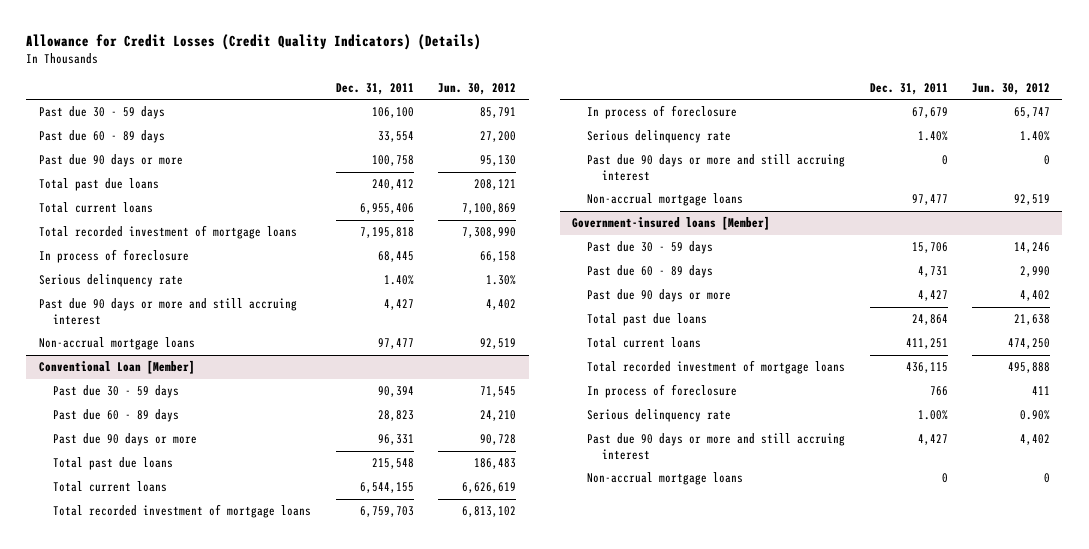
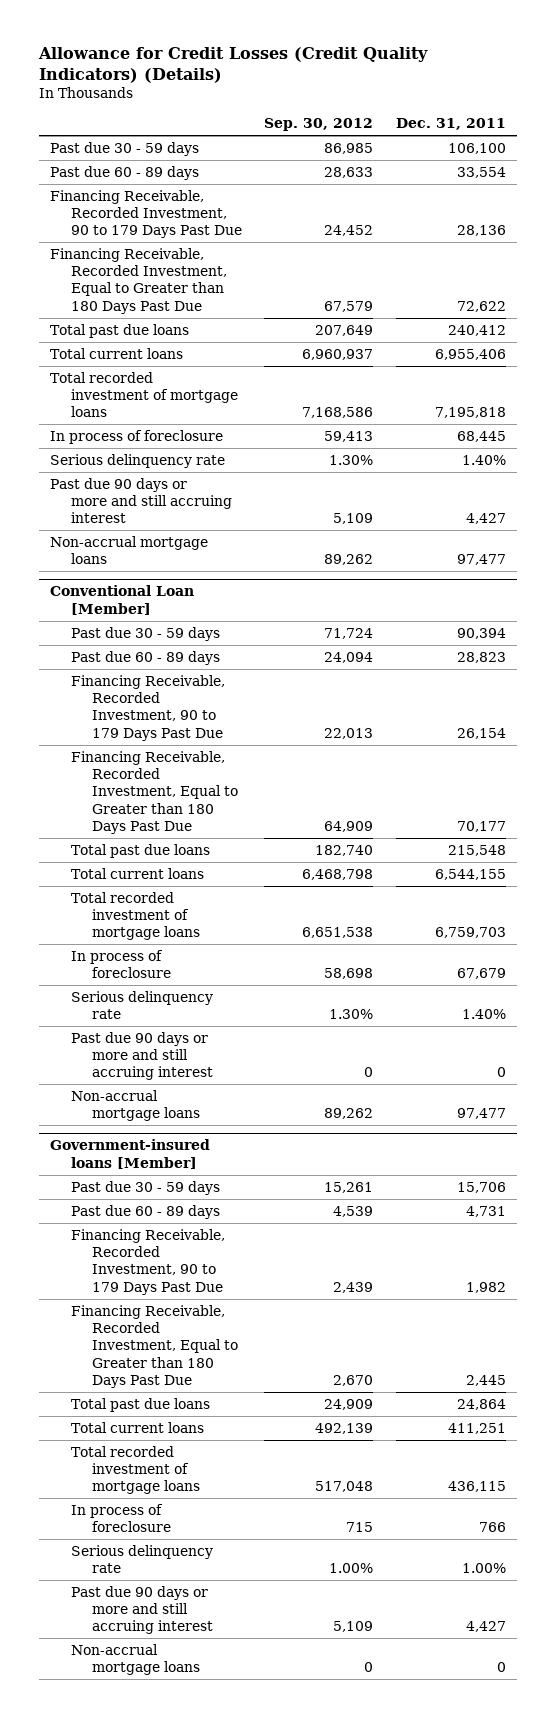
[438,83,517,96] Jun. 30, 2012 -> none
none -> [264,118,374,132] Sep. 30, 2012
[38,154,183,168] Past due 90 days or more -> none
none -> [49,189,242,239] Financing Receivable, Recorded Investment, 90 to 179 Days Past Due
none -> [49,247,227,314] Financing Receivable, Recorded Investment, Equal to Greater than 180 Days Past Due
[53,433,198,447] Past due 90 days or more -> none
none -> [70,674,225,741] Financing Receivable, Recorded Investment, 90 to 179 Days Past Due
none -> [70,750,238,835] Financing Receivable, Recorded Investment, Equal to Greater than 180 Days Past Due
[587,289,732,303] Past due 90 days or more -> none
none -> [70,1228,225,1295] Financing Receivable, Recorded Investment, 90 to 179 Days Past Due
none -> [70,1304,238,1389] Financing Receivable, Recorded Investment, Equal to Greater than 180 Days Past Due

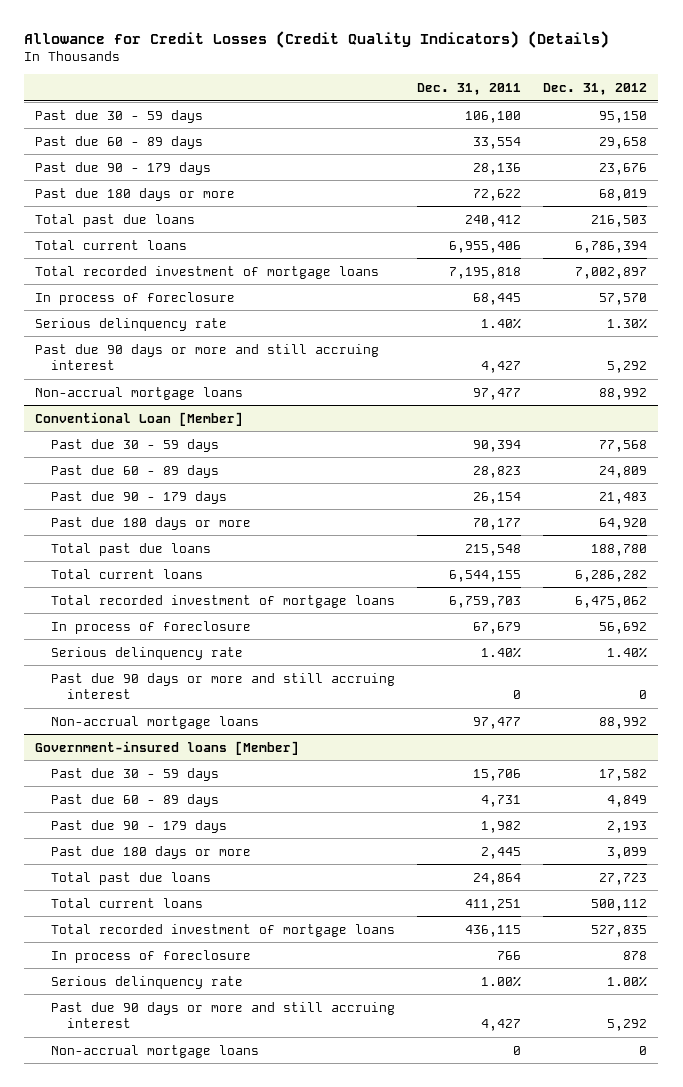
[264,118,374,132] Sep. 30, 2012 -> none
none -> [543,82,648,95] Dec. 31, 2012
[49,189,242,239] Financing Receivable, Recorded Investment, 90 to 179 Days Past Due -> [35,161,212,175] Past due 90 - 179 days
[49,247,227,314] Financing Receivable, Recorded Investment, Equal to Greater than 180 Days Past Due -> [35,187,236,201] Past due 180 days or more
[70,674,225,741] Financing Receivable, Recorded Investment, 90 to 179 Days Past Due -> [51,490,228,504] Past due 90 - 179 days
[70,750,238,835] Financing Receivable, Recorded Investment, Equal to Greater than 180 Days Past Due -> [51,516,252,530] Past due 180 days or more
[70,1228,225,1295] Financing Receivable, Recorded Investment, 90 to 179 Days Past Due -> [51,819,228,833] Past due 90 - 179 days
[70,1304,238,1389] Financing Receivable, Recorded Investment, Equal to Greater than 180 Days Past Due -> [51,845,252,859] Past due 180 days or more

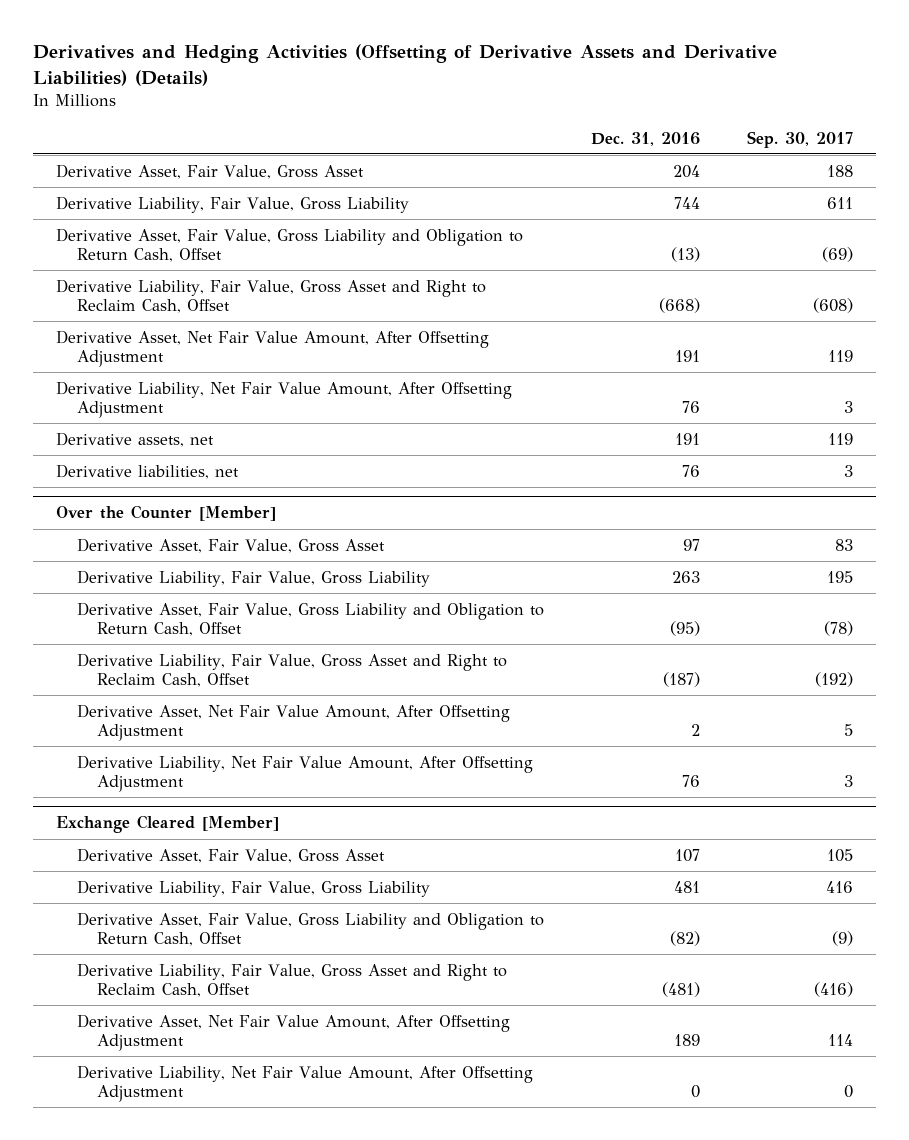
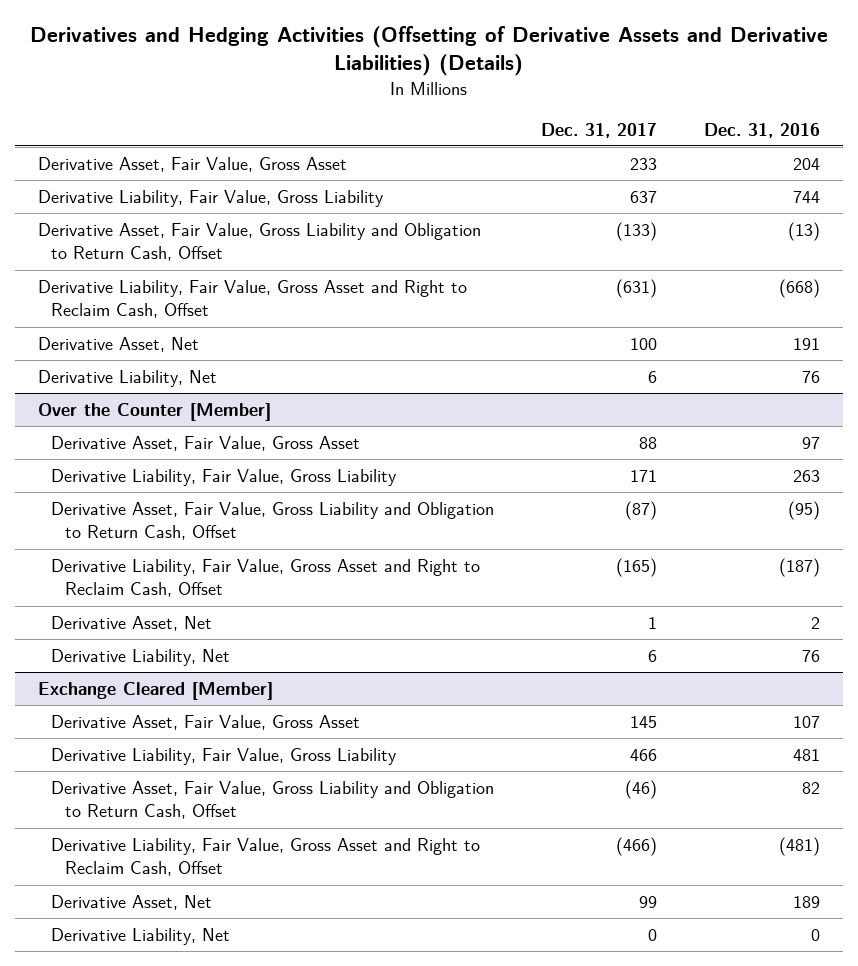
[746,130,853,148] Sep. 30, 2017 -> none
none -> [541,122,658,138] Dec. 31, 2017
[56,329,490,368] Derivative Asset, Net Fair Value Amount, After Offsetting Adjustment -> none
[56,380,513,419] Derivative Liability, Net Fair Value Amount, After Offsetting Adjustment -> none
[56,431,215,447] Derivative assets, net -> [37,336,199,352] Derivative Asset, Net
[56,463,240,479] Derivative liabilities, net -> [37,369,217,387] Derivative Liability, Net
[76,703,510,742] Derivative Asset, Net Fair Value Amount, After Offsetting Adjustment -> none
[76,754,533,793] Derivative Liability, Net Fair Value Amount, After Offsetting Adjustment -> none
none -> [51,615,213,631] Derivative Asset, Net
none -> [51,648,231,666] Derivative Liability, Net
[669,931,700,947] (82) -> [801,781,820,794] 82
[76,1064,533,1103] Derivative Liability, Net Fair Value Amount, After Offsetting Adjustment -> none
[76,1013,510,1052] Derivative Asset, Net Fair Value Amount, After Offsetting Adjustment -> [51,894,213,910] Derivative Asset, Net
none -> [51,927,231,945] Derivative Liability, Net

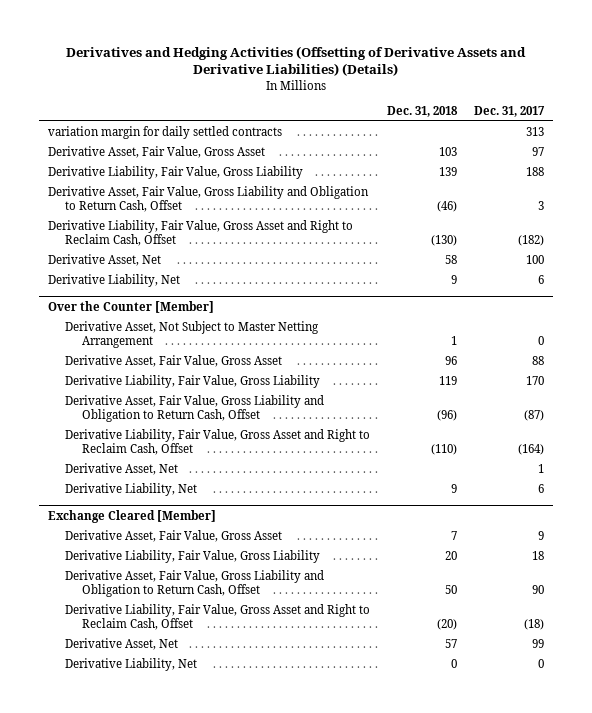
[703,122,820,138] Dec. 31, 2016 -> none
none -> [387,106,459,118] Dec. 31, 2018
none -> [47,126,282,140] variation margin for daily settled contracts
[630,157,658,170] 233 -> [532,147,545,157] 97
[630,190,658,203] 637 -> [526,167,545,177] 188
[616,221,658,241] (133) -> [538,200,545,210] 3
[616,278,658,298] (631) -> [518,234,545,246] (182)
none -> [64,321,319,348] Derivative Asset, Not Subject to Master Netting Arrangement
[630,469,658,482] 171 -> [526,376,545,386] 170
[616,557,658,577] (165) -> [518,443,545,455] (164)
[630,715,658,728] 145 -> [538,531,545,541] 9
[630,748,658,761] 466 -> [532,551,545,561] 18
[625,779,658,799] (46) -> [532,584,545,594] 90
[616,836,658,856] (466) -> [524,618,545,630] (18)

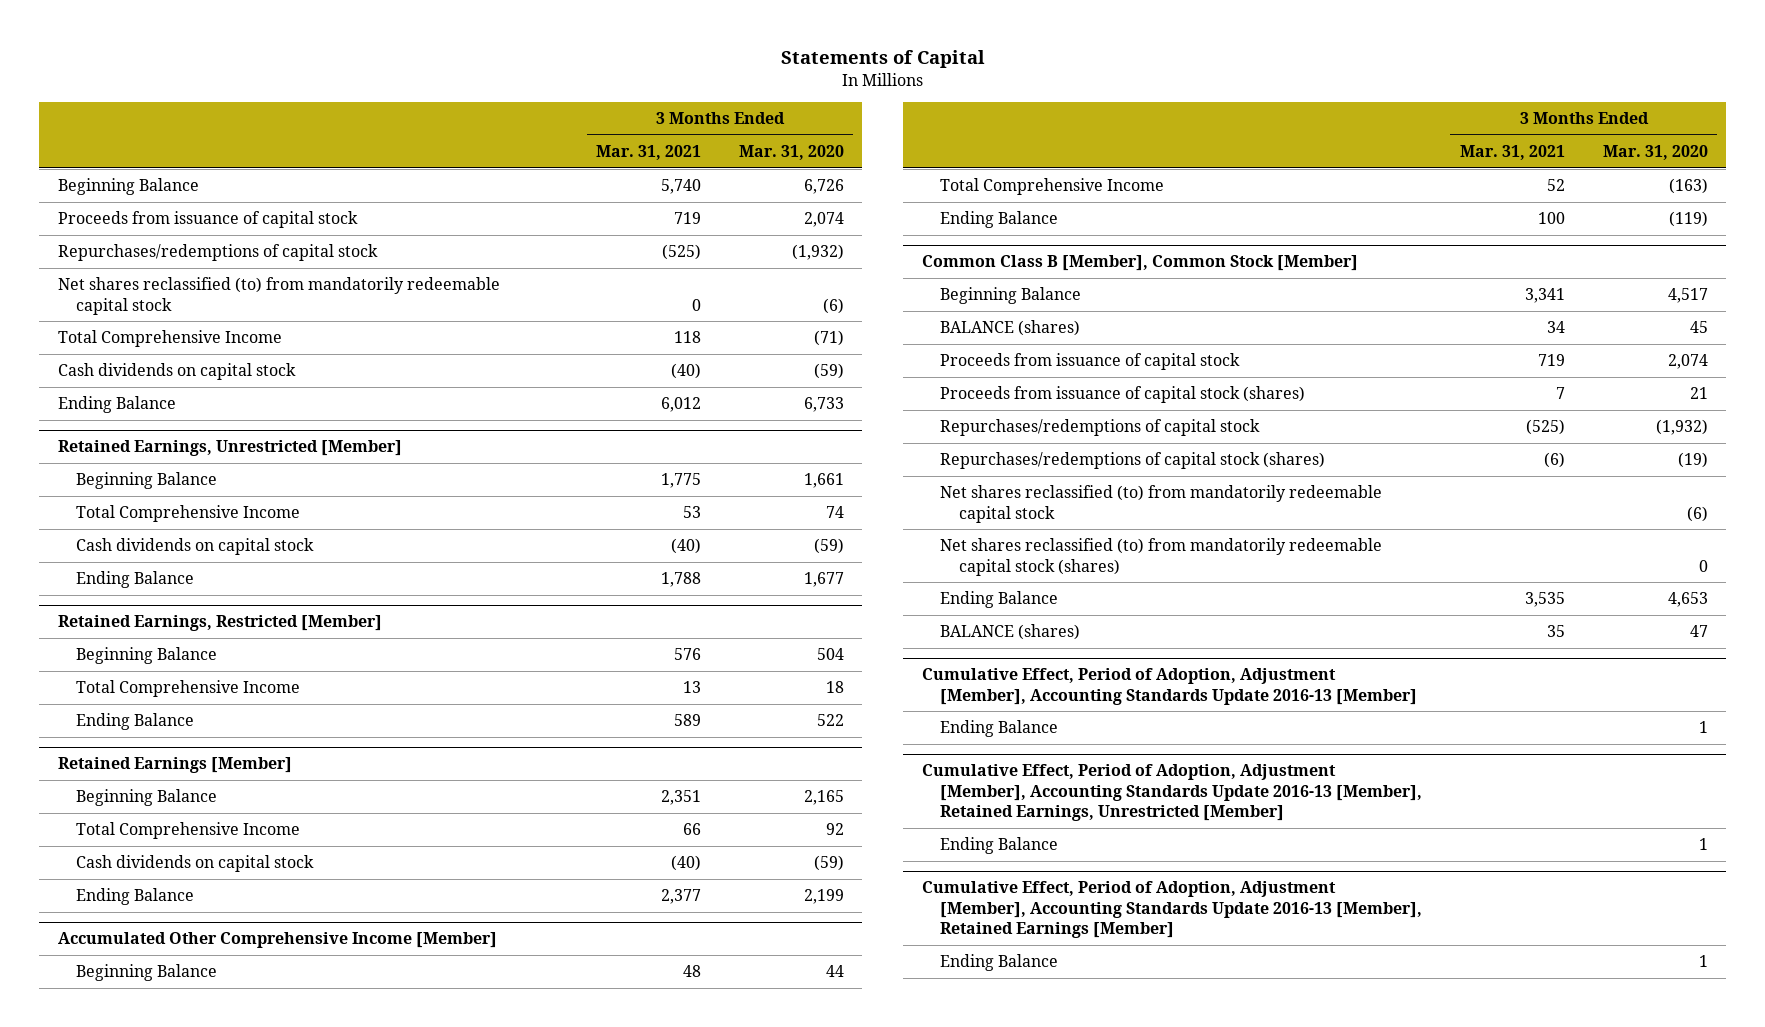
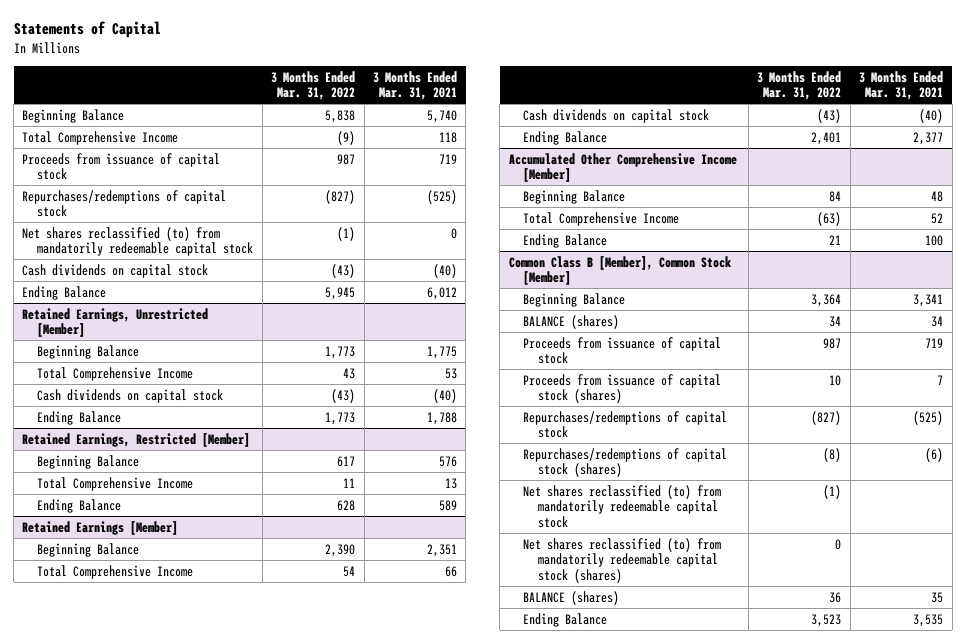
[738,144,844,160] Mar. 31, 2020 -> none
none -> [271,70,356,101] 3 Months Ended Mar. 31, 2022
[57,330,282,348] Total Comprehensive Income -> [22,130,179,145] Total Comprehensive Income
[921,668,1418,705] Cumulative Effect, Period of Adoption, Adjustment [Member], Accounting Standards Update 2016-13 [Member] -> none
[940,720,1059,738] Ending Balance -> none
[921,764,1423,821] Cumulative Effect, Period of Adoption, Adjustment [Member], Accounting Standards Update 2016-13 [Member], Retained Earnings, Unrestricted [Member] -> none
[940,837,1059,855] Ending Balance -> none
[921,881,1423,938] Cumulative Effect, Period of Adoption, Adjustment [Member], Accounting Standards Update 2016-13 [Member], Retained Earnings [Member] -> none
[940,954,1059,972] Ending Balance -> none
[940,591,1059,609] Ending Balance -> [523,612,608,627] Ending Balance

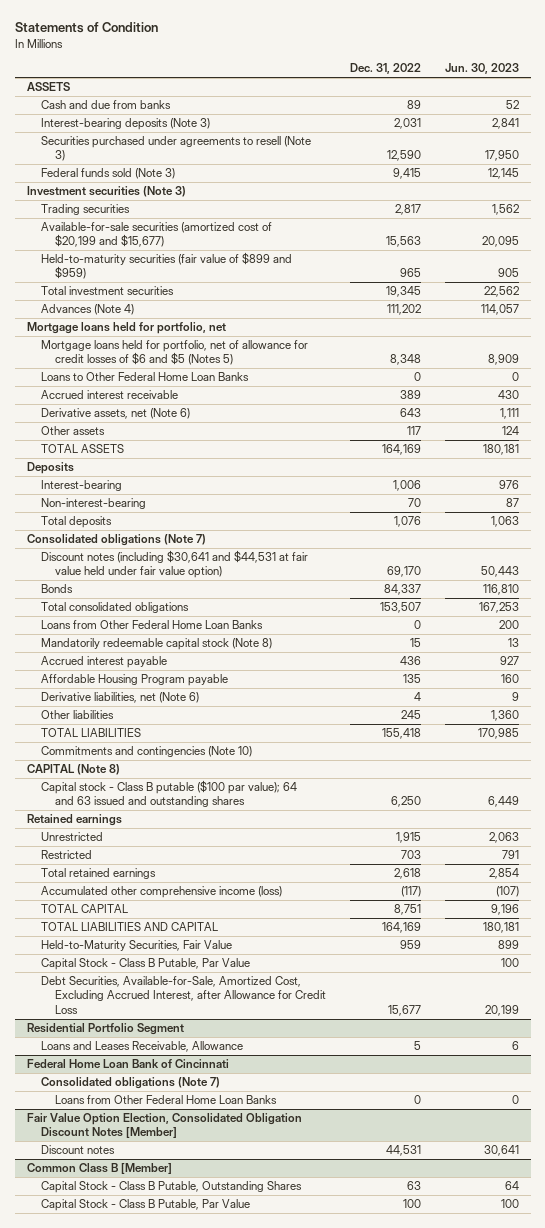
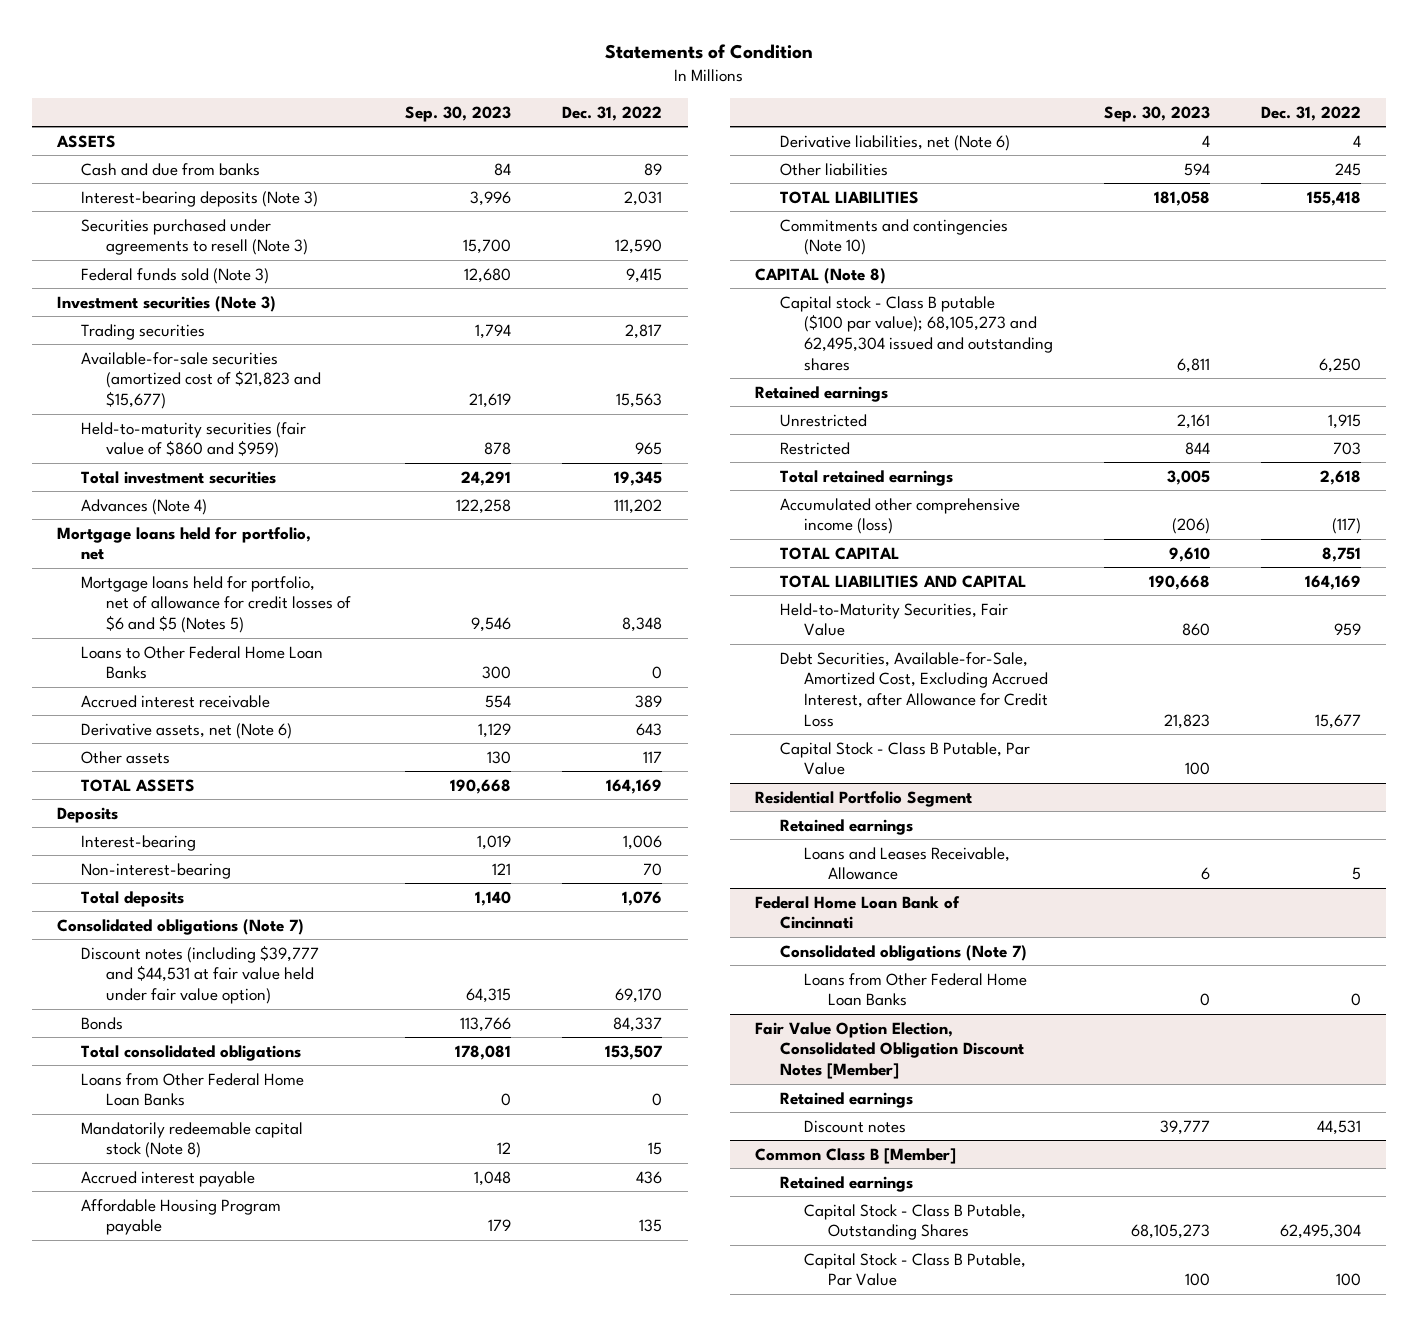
[444,63,519,75] Jun. 30, 2023 -> none
none -> [405,105,512,122] Sep. 30, 2023
[40,222,272,248] Available-for-sale securities (amortized cost of $20,199 and $15,677) -> [81,351,321,410] Available-for-sale securities (amortized cost of $21,823 and $15,677)
[40,252,292,280] Held-to-maturity securities (fair value of $899 and $959) -> [81,421,307,459] Held-to-maturity securities (fair value of $860 and $959)
[40,550,308,579] Discount notes (including $30,641 and $44,531 at fair value held under fair value option) -> [81,944,320,1005] Discount notes (including $39,777 and $44,531 at fair value held under fair value option)
[40,780,297,808] Capital stock - Class B putable ($100 par value); 64 and 63 issued and outstanding shares -> [779,295,1053,371] Capital stock - Class B putable ($100 par value); 68,105,273 and 62,495,304 issued and outstanding shares
[40,958,250,971] Capital Stock - Class B Putable, Par Value -> [779,741,1030,776] Capital Stock - Class B Putable, Par Value
none -> [779,818,913,835] Retained earnings
none -> [779,1091,913,1108] Retained earnings
none -> [779,1175,913,1192] Retained earnings
[406,1181,421,1191] 63 -> [1279,1224,1361,1240] 62,495,304

